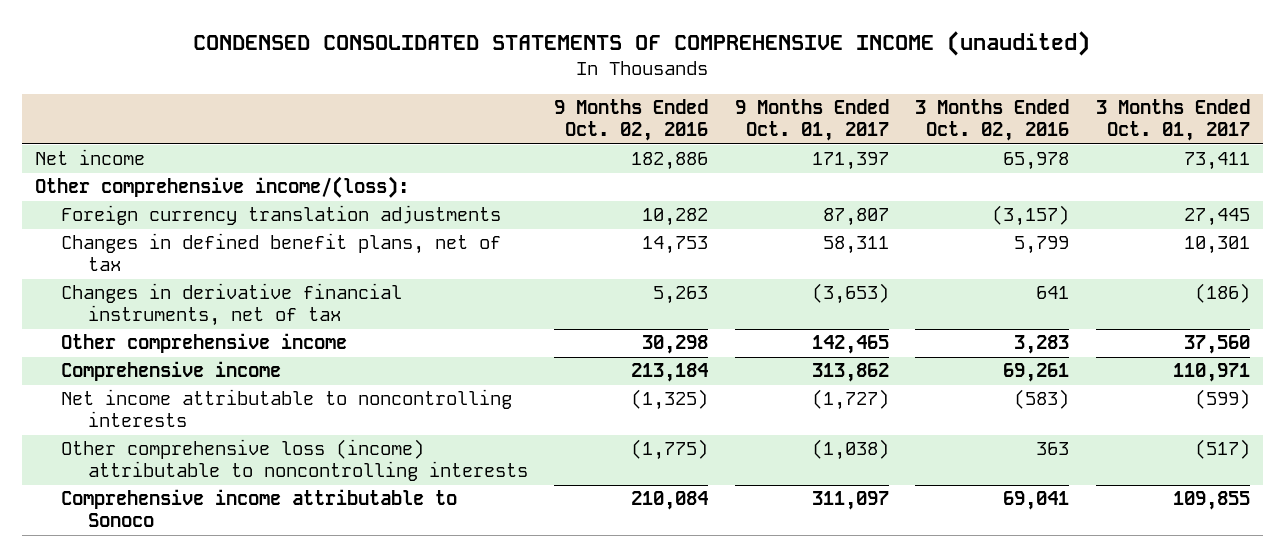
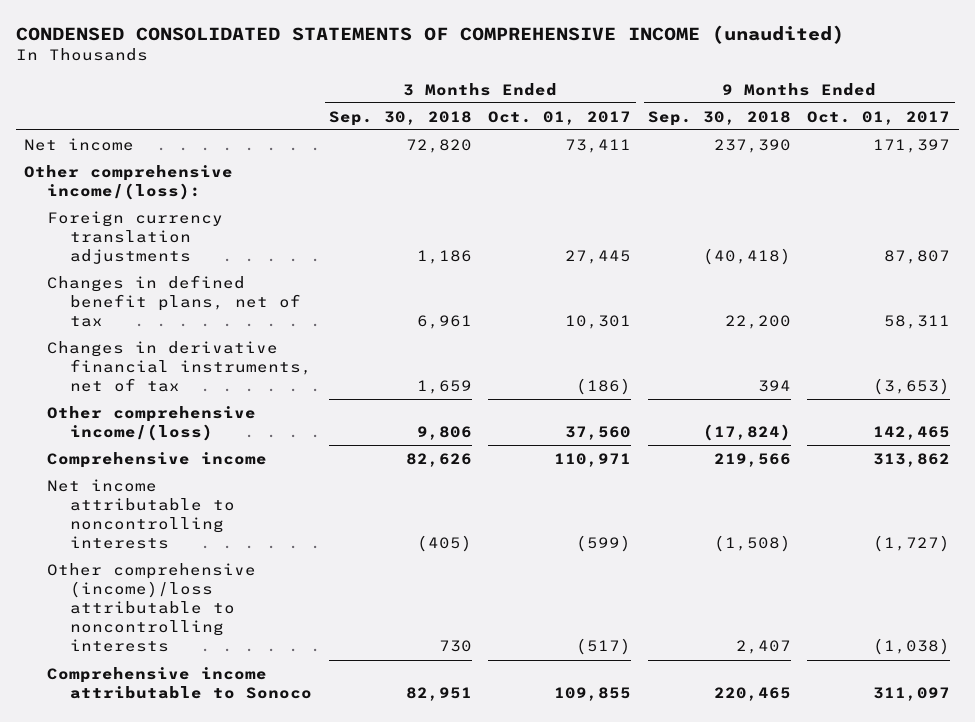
[554,99,709,142] 9 Months Ended Oct. 02, 2016 -> none
[915,99,1070,142] 3 Months Ended Oct. 02, 2016 -> none
none -> [328,110,472,126] Sep. 30, 2018
none -> [647,110,791,126] Sep. 30, 2018
[61,333,348,354] Other comprehensive income -> [47,405,257,441] Other comprehensive income/(loss)
[61,439,528,482] Other comprehensive loss (income) attributable to noncontrolling interests -> [47,562,257,653] Other comprehensive (income)/loss attributable to noncontrolling interests

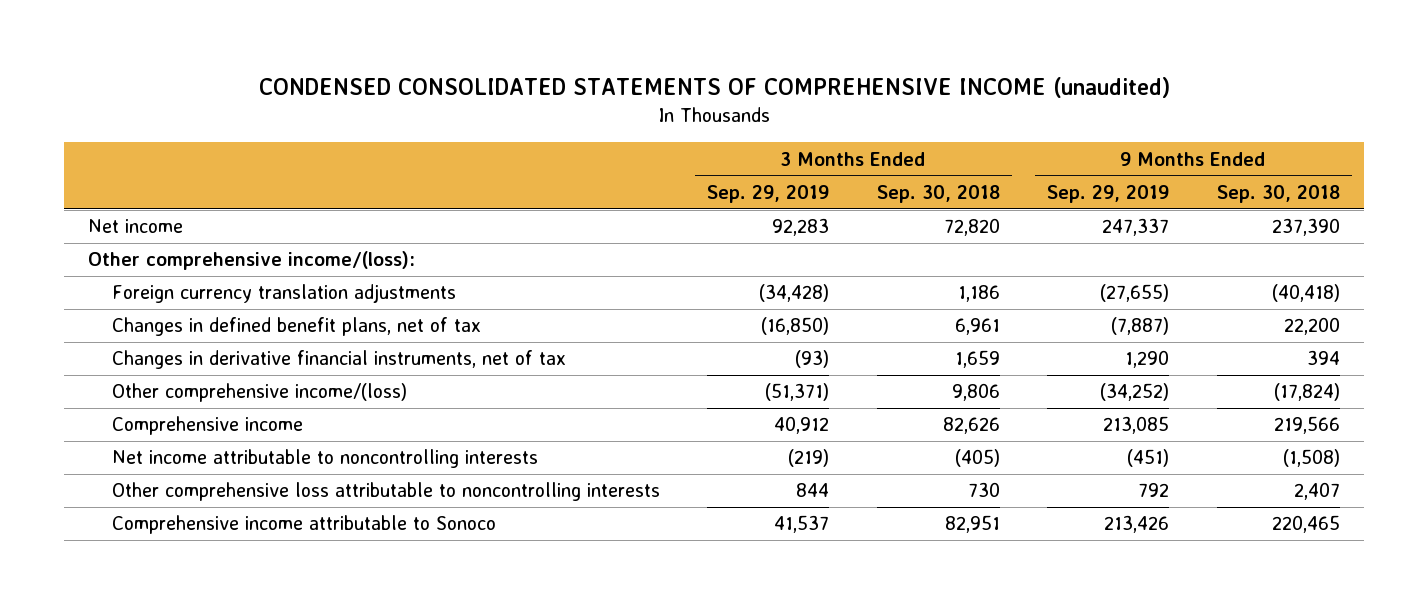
[488,110,632,125] Oct. 01, 2017 -> none
[807,110,951,125] Oct. 01, 2017 -> none
none -> [707,184,830,203] Sep. 29, 2019
none -> [1047,184,1170,203] Sep. 29, 2019
[47,562,257,653] Other comprehensive (income)/loss attributable to noncontrolling interests -> [111,482,660,502] Other comprehensive loss attributable to noncontrolling interests

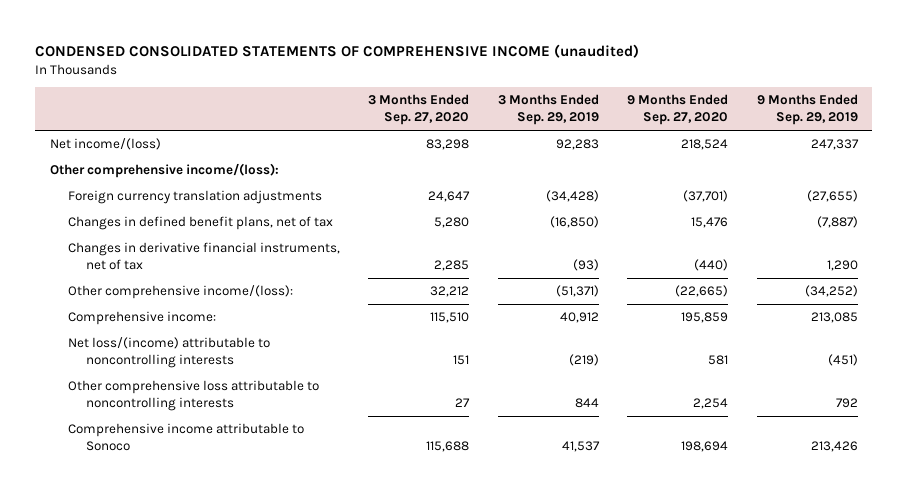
[876,184,1000,203] Sep. 30, 2018 -> none
[1216,184,1340,203] Sep. 30, 2018 -> none
none -> [368,94,470,126] 3 Months Ended Sep. 27, 2020
none -> [627,94,729,126] 9 Months Ended Sep. 27, 2020
[87,219,183,234] Net income -> [49,138,161,151] Net income/(loss)
[111,383,407,403] Other comprehensive income/(loss) -> [67,285,293,300] Other comprehensive income/(loss):
[111,416,303,436] Comprehensive income -> [67,311,216,326] Comprehensive income:
[111,449,538,469] Net income attributable to noncontrolling interests -> [67,337,270,369] Net loss/(income) attributable to noncontrolling interests

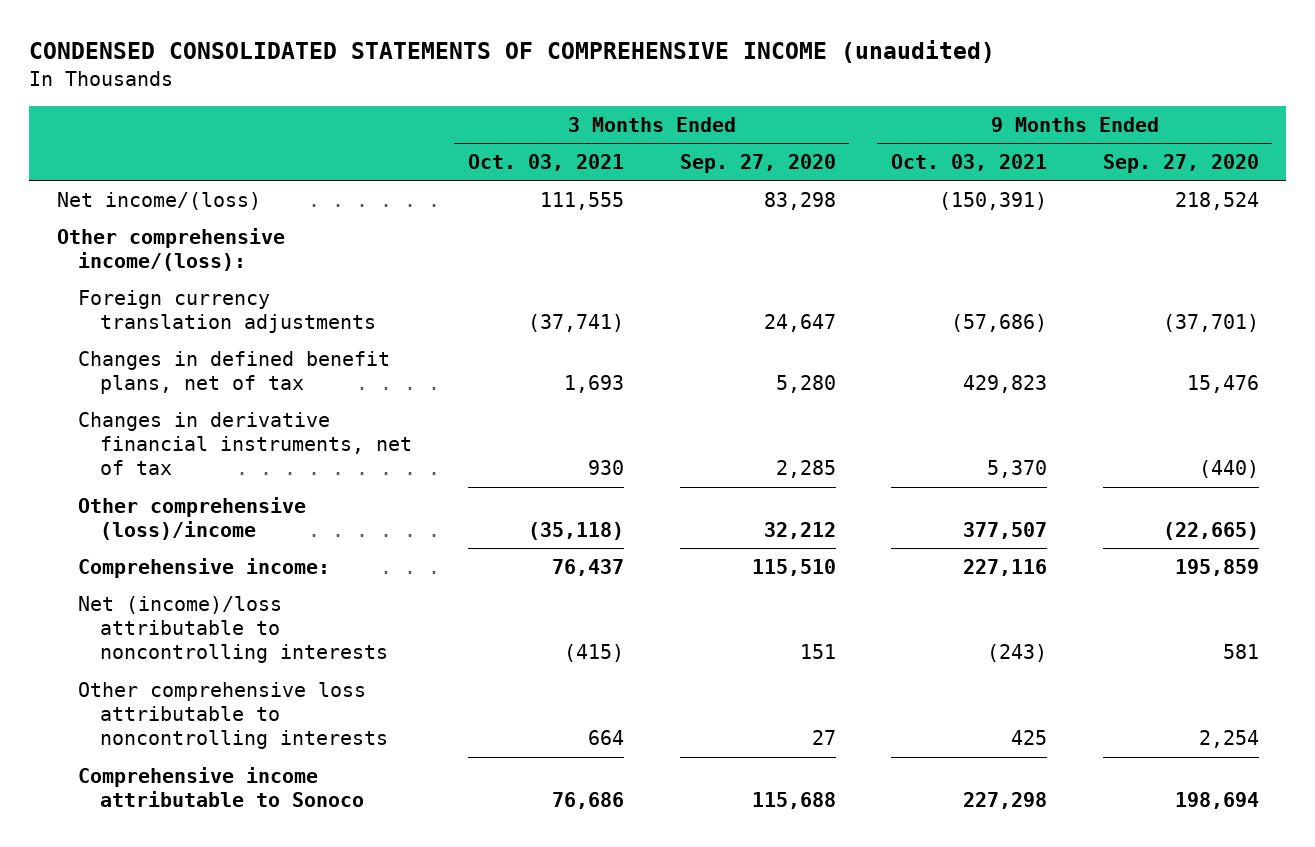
[497,94,599,126] 3 Months Ended Sep. 29, 2019 -> none
[756,94,858,126] 9 Months Ended Sep. 29, 2019 -> none
none -> [467,153,624,171] Oct. 03, 2021
none -> [891,153,1048,171] Oct. 03, 2021
[67,285,293,300] Other comprehensive income/(loss): -> [78,496,307,541] Other comprehensive (loss)/income
[67,337,270,369] Net loss/(income) attributable to noncontrolling interests -> [78,595,389,664] Net (income)/loss attributable to noncontrolling interests

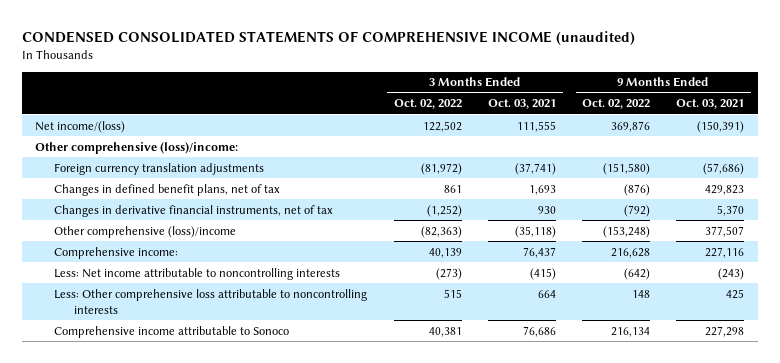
[679,153,836,173] Sep. 27, 2020 -> none
[1102,153,1259,173] Sep. 27, 2020 -> none
none -> [393,99,462,110] Oct. 02, 2022
none -> [582,99,651,110] Oct. 02, 2022
[56,227,285,272] Other comprehensive income/(loss): -> [35,141,239,154] Other comprehensive (loss)/income:
[78,595,389,664] Net (income)/loss attributable to noncontrolling interests -> [54,267,341,280] Less: Net income attributable to noncontrolling interests
[78,681,389,750] Other comprehensive loss attributable to noncontrolling interests -> [54,288,368,314] Less: Other comprehensive loss attributable to noncontrolling interests

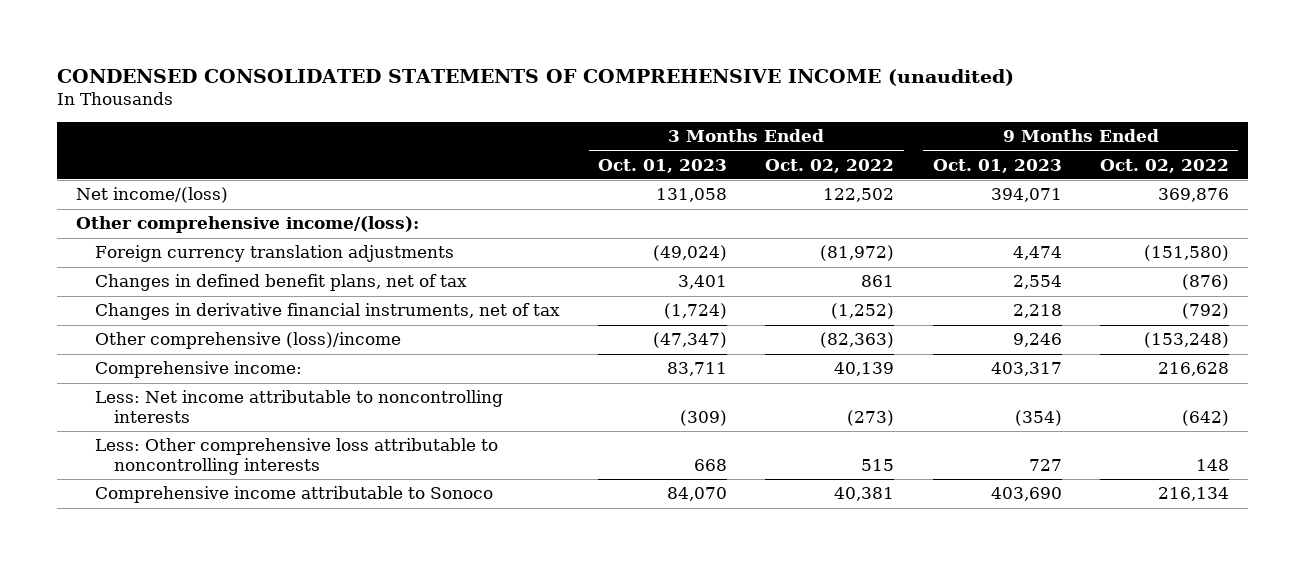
[487,99,556,110] Oct. 03, 2021 -> none
[676,99,745,110] Oct. 03, 2021 -> none
none -> [598,158,728,173] Oct. 01, 2023
none -> [932,158,1062,173] Oct. 01, 2023
[35,141,239,154] Other comprehensive (loss)/income: -> [76,216,420,234] Other comprehensive income/(loss):

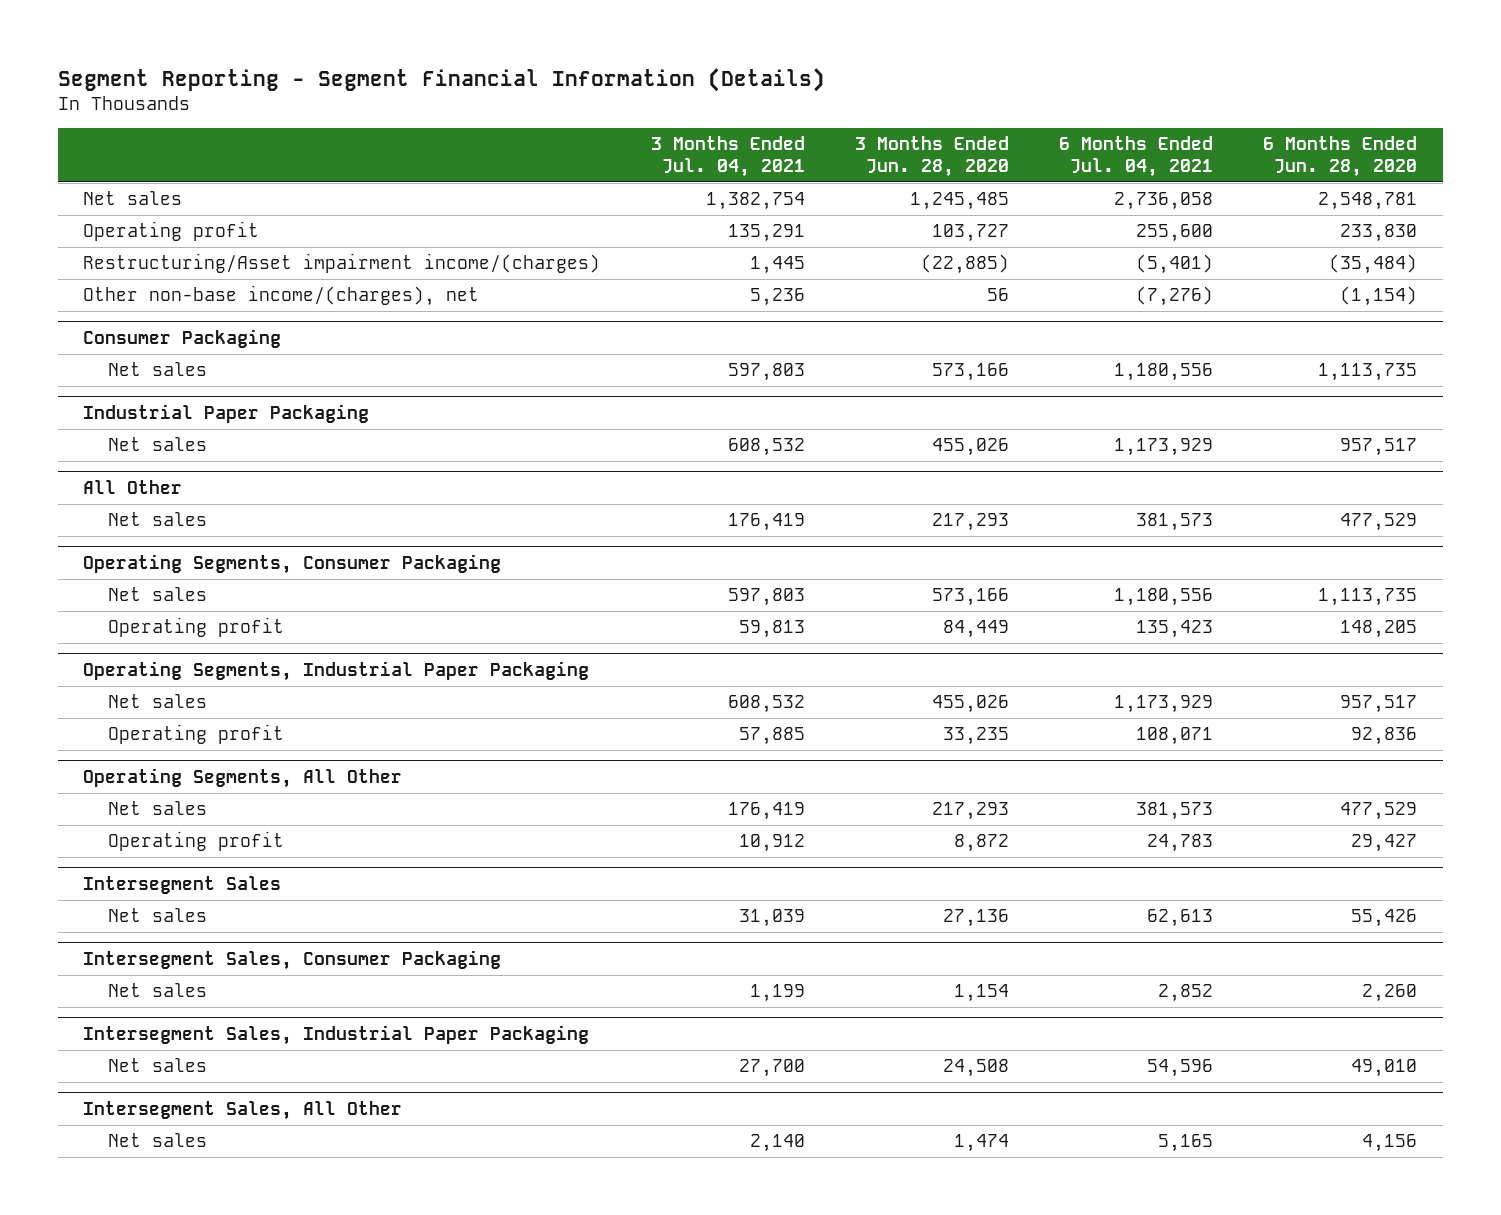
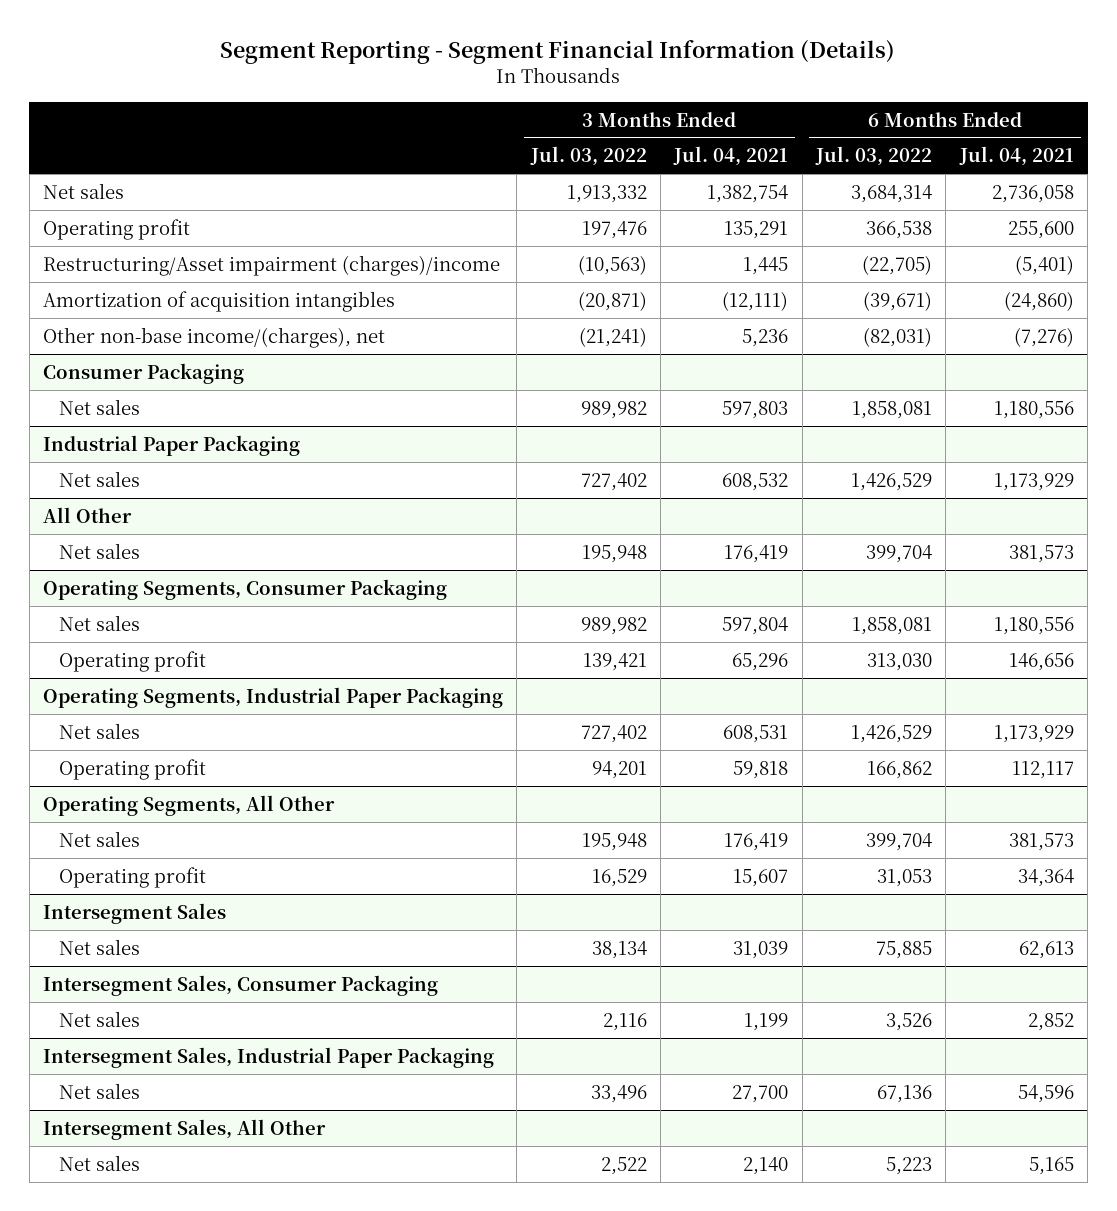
[854,136,1009,177] 3 Months Ended Jun. 28, 2020 -> none
[1263,136,1418,177] 6 Months Ended Jun. 28, 2020 -> none
none -> [529,146,647,167] Jul. 03, 2022
none -> [815,146,933,167] Jul. 03, 2022
[83,253,601,274] Restructuring/Asset impairment income/(charges) -> [42,254,500,276] Restructuring/Asset impairment (charges)/income
none -> [42,290,395,312] Amortization of acquisition intangibles
[727,588,805,607] 597,803 -> [722,616,789,635] 597,804
[738,620,805,639] 59,813 -> [732,652,789,671] 65,296
[1136,620,1214,639] 135,423 -> [1008,652,1074,671] 146,656
[727,695,805,714] 608,532 -> [723,724,789,743] 608,531
[738,727,805,746] 57,885 -> [733,760,789,779] 59,818
[1136,727,1214,746] 108,071 -> [1011,760,1074,779] 112,117
[738,834,805,853] 10,912 -> [733,868,789,887] 15,607
[1147,834,1214,853] 24,783 -> [1017,868,1074,887] 34,364

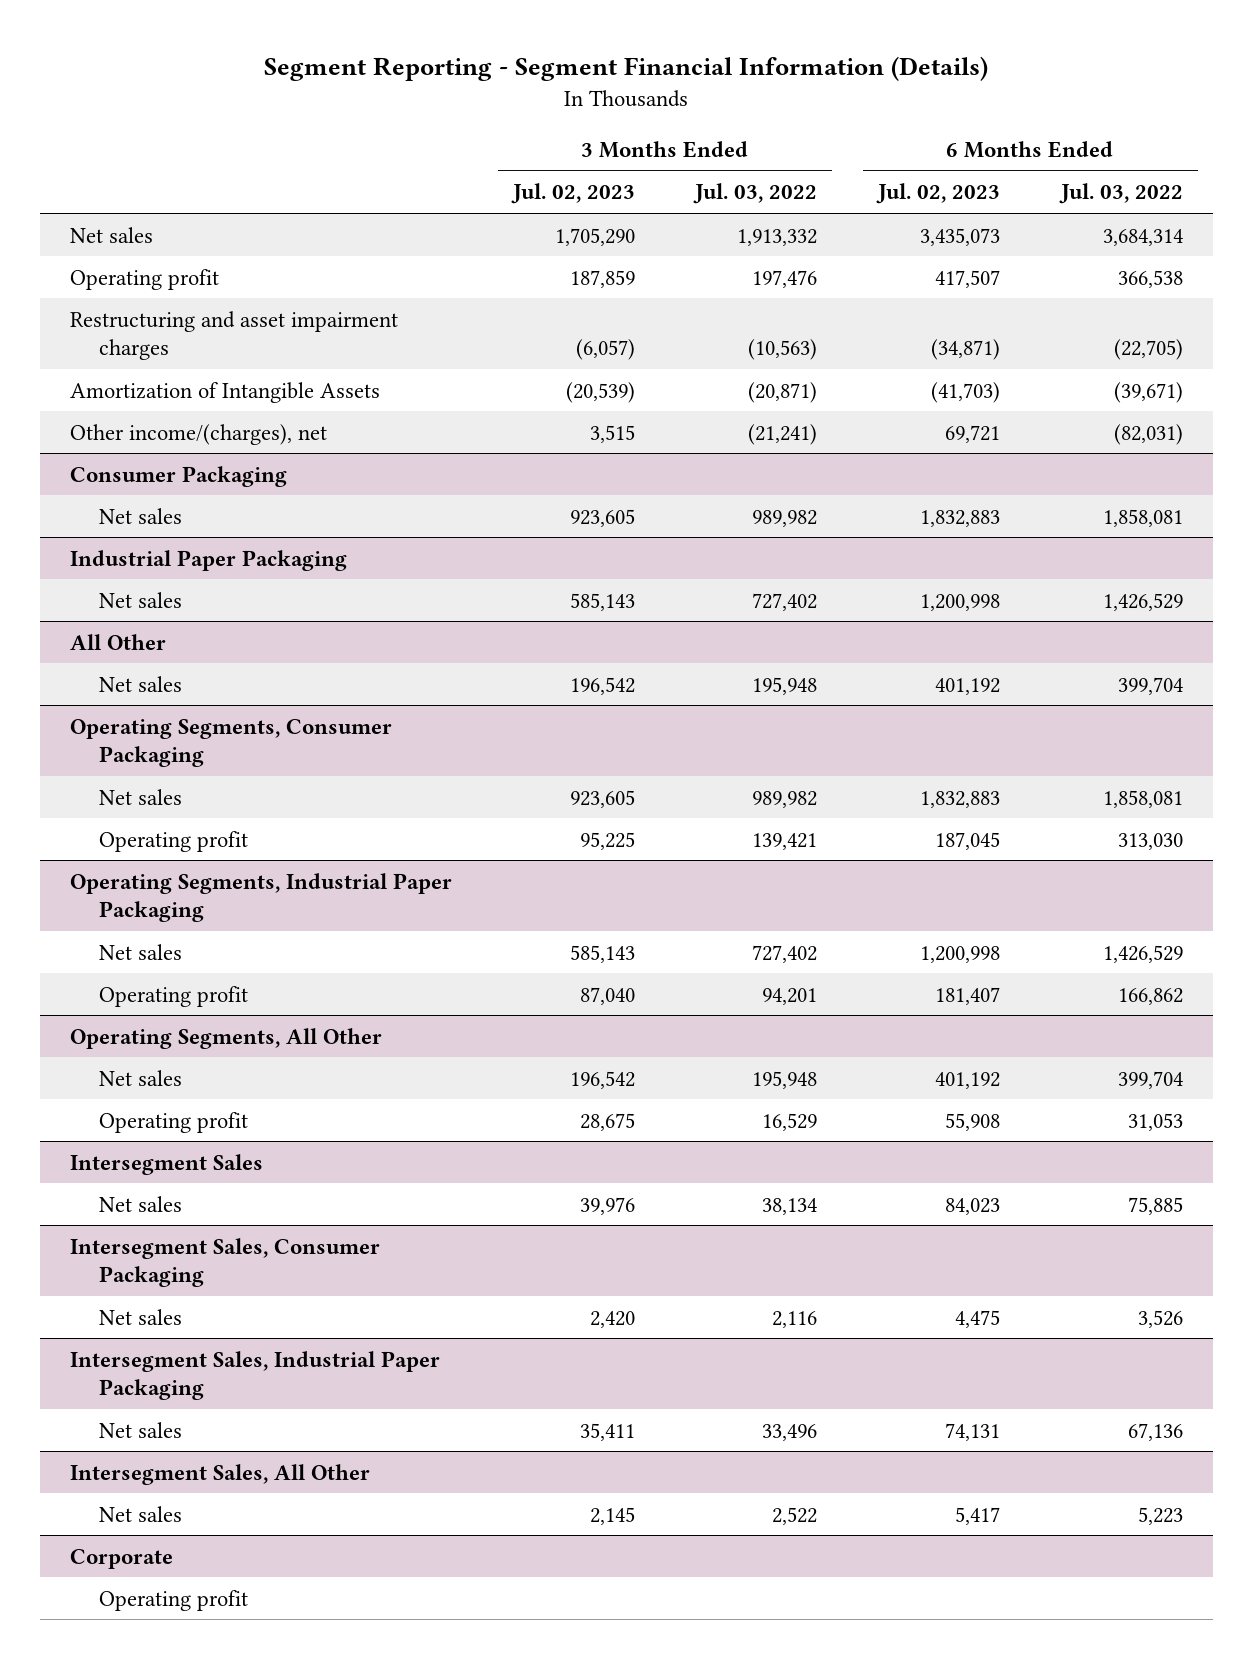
[673,146,789,167] Jul. 04, 2021 -> none
[958,146,1074,167] Jul. 04, 2021 -> none
none -> [510,183,635,205] Jul. 02, 2023
none -> [875,183,1000,205] Jul. 02, 2023
[42,254,500,276] Restructuring/Asset impairment (charges)/income -> [70,310,399,361] Restructuring and asset impairment charges
[42,290,395,312] Amortization of acquisition intangibles -> [70,381,381,403] Amortization of Intangible Assets
[42,326,385,348] Other non-base income/(charges), net -> [70,423,328,445] Other income/(charges), net
none -> [70,1548,174,1569] Corporate
none -> [99,1589,249,1611] Operating profit

